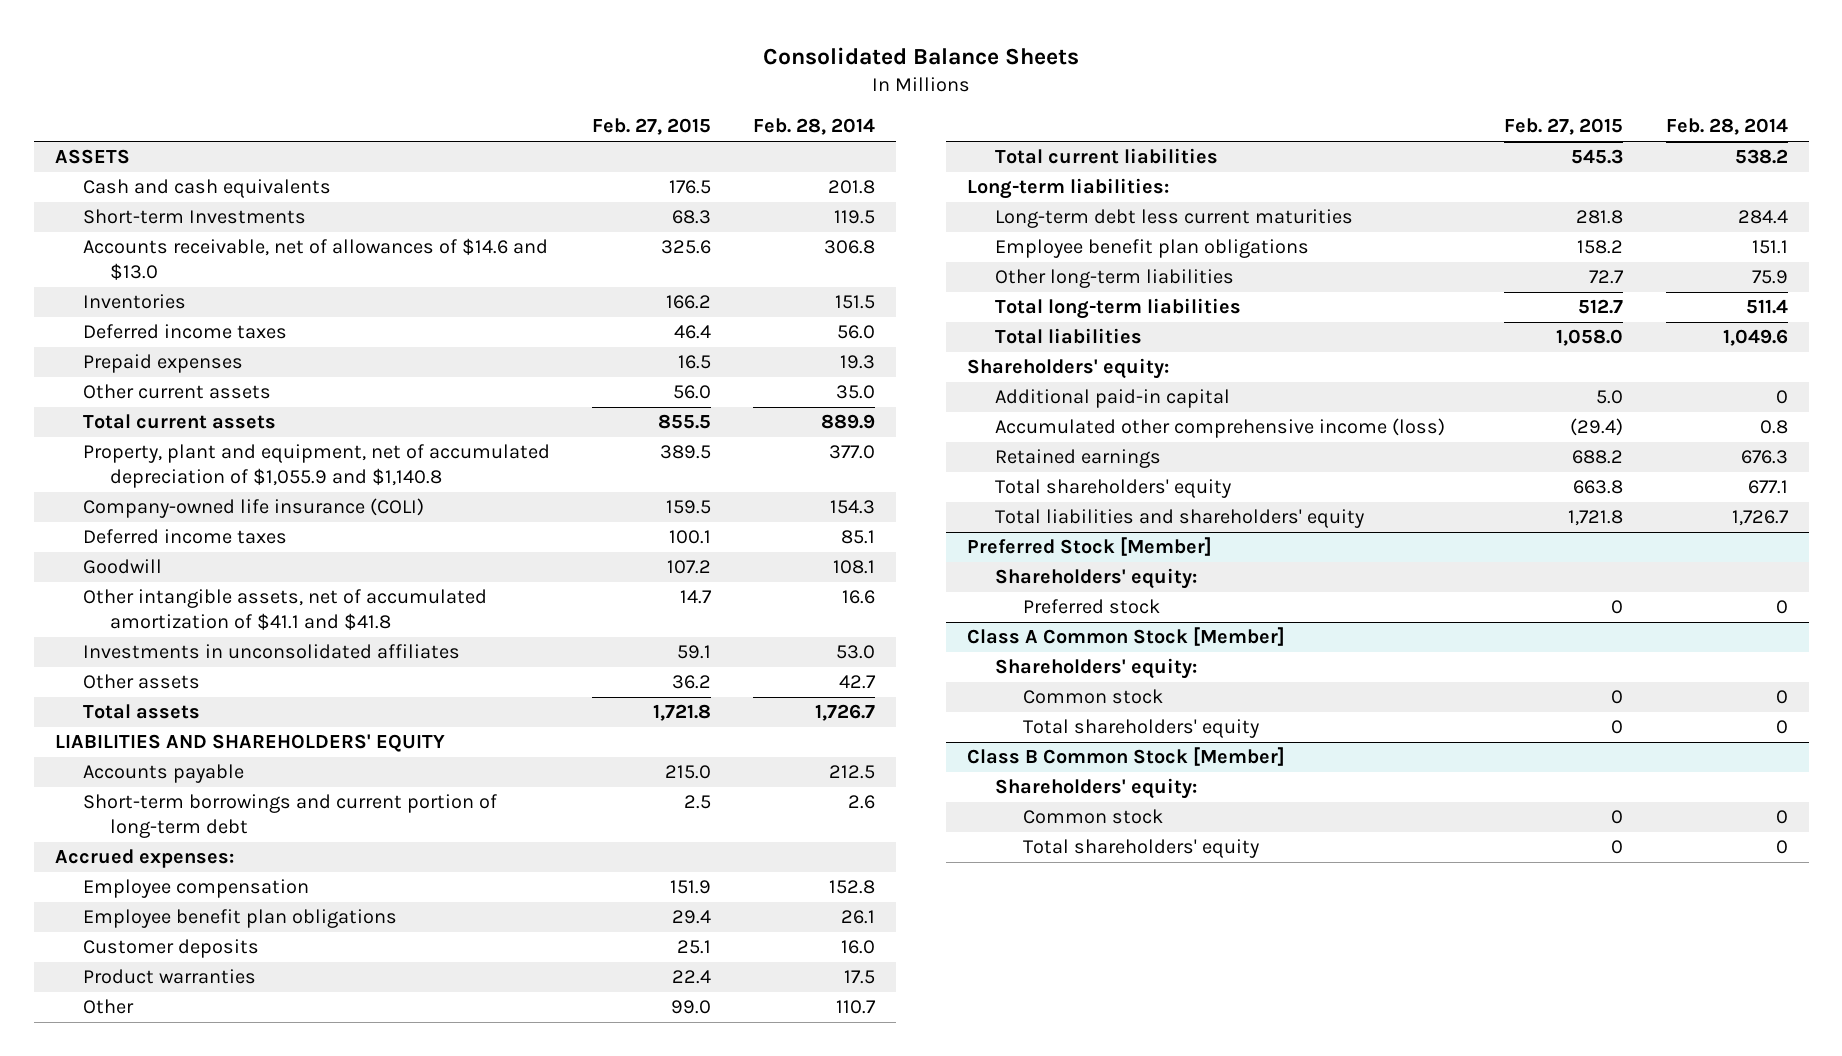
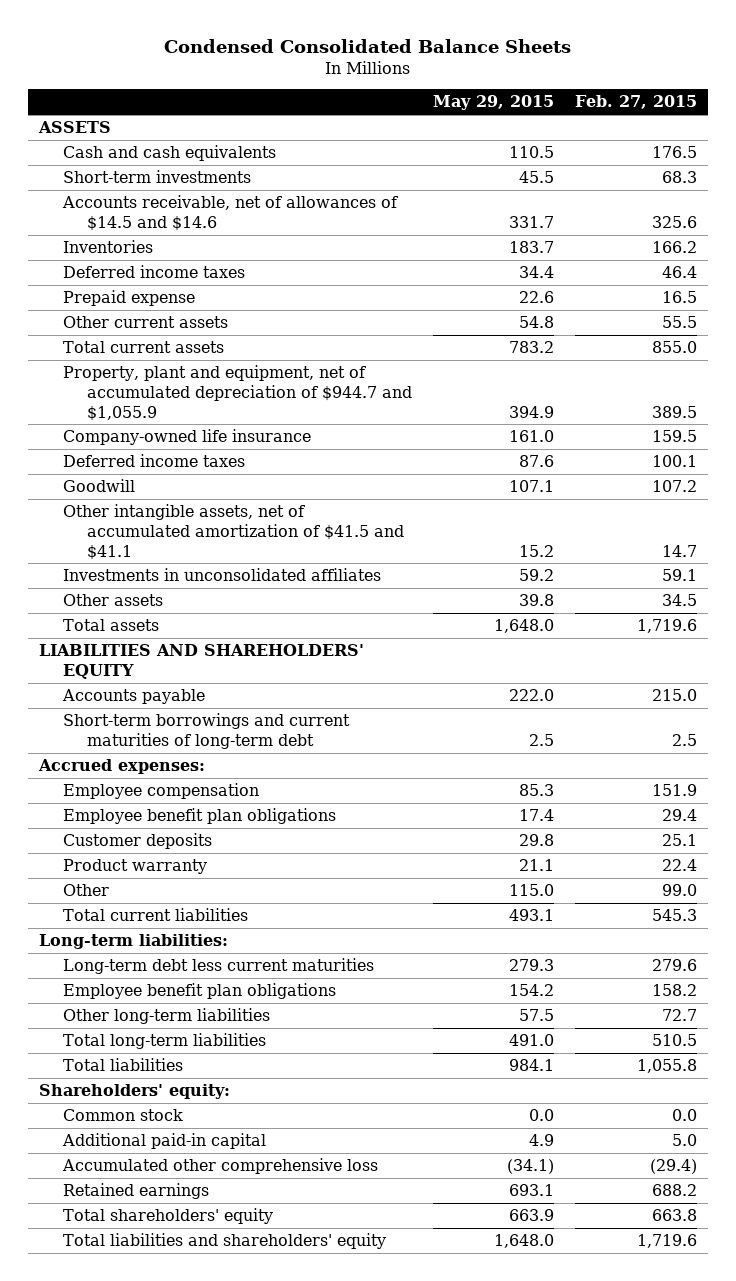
[763,47,1080,66] Consolidated Balance Sheets -> [164,38,572,53] Condensed Consolidated Balance Sheets
[753,118,876,136] Feb. 28, 2014 -> none
none -> [433,95,555,111] May 29, 2015
[82,209,306,225] Short-term Investments -> [62,170,251,184] Short-term investments
[82,238,548,281] Accounts receivable, net of allowances of $14.6 and $13.0 -> [61,195,398,231] Accounts receivable, net of allowances of $14.5 and $14.6
[82,354,243,374] Prepaid expenses -> [62,290,195,307] Prepaid expense
[672,385,711,400] 56.0 -> [662,316,698,329] 55.5
[657,414,711,430] 855.5 -> [652,341,698,354] 855.0
[82,444,550,489] Property, plant and equipment, net of accumulated depreciation of $1,055.9 and $1,140.8 -> [62,365,412,421] Property, plant and equipment, net of accumulated depreciation of $944.7 and $1,055.9
[82,498,424,519] Company-owned life insurance (COLI) -> [62,429,311,446] Company-owned life insurance
[82,589,487,631] Other intangible assets, net of accumulated amortization of $41.1 and $41.8 -> [62,504,404,560] Other intangible assets, net of accumulated amortization of $41.5 and $41.1
[671,675,711,690] 36.2 -> [662,594,698,607] 34.5
[652,704,711,722] 1,721.8 -> [637,619,698,634] 1,719.6
[82,794,497,839] Short-term borrowings and current portion of long-term debt -> [62,713,350,749] Short-term borrowings and current maturities of long-term debt
[82,969,256,985] Product warranties -> [62,859,207,875] Product warranty
[1576,210,1624,225] 281.8 -> [652,959,698,972] 279.6
[1578,299,1624,315] 512.7 -> [652,1034,698,1047] 510.5
[1556,329,1624,347] 1,058.0 -> [637,1059,698,1074] 1,055.8
none -> [62,1109,183,1122] Common stock
[994,418,1445,439] Accumulated other comprehensive income (loss) -> [61,1158,378,1175] Accumulated other comprehensive loss
[967,537,1213,557] Preferred Stock [Member] -> none
[994,568,1197,590] Shareholders' equity: -> none
[1022,599,1160,615] Preferred stock -> none
[967,627,1286,647] Class A Common Stock [Member] -> none
[994,658,1197,680] Shareholders' equity: -> none
[1022,689,1163,705] Common stock -> none
[1022,719,1259,739] Total shareholders' equity -> none
[967,747,1286,767] Class B Common Stock [Member] -> none
[994,778,1197,800] Shareholders' equity: -> none
[1022,809,1163,825] Common stock -> none
[1022,839,1259,859] Total shareholders' equity -> none
[1568,510,1624,527] 1,721.8 -> [637,1234,698,1249] 1,719.6

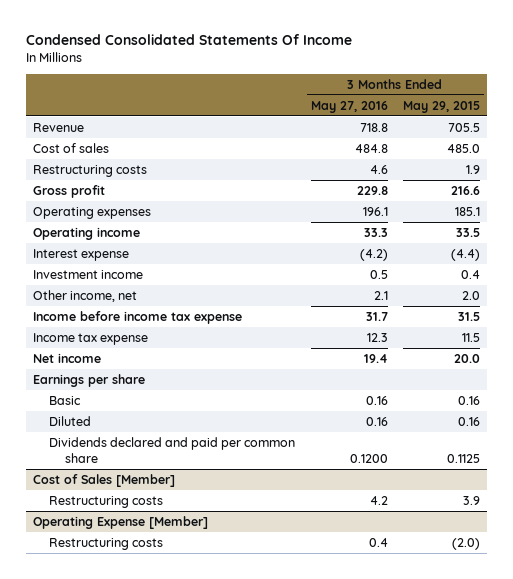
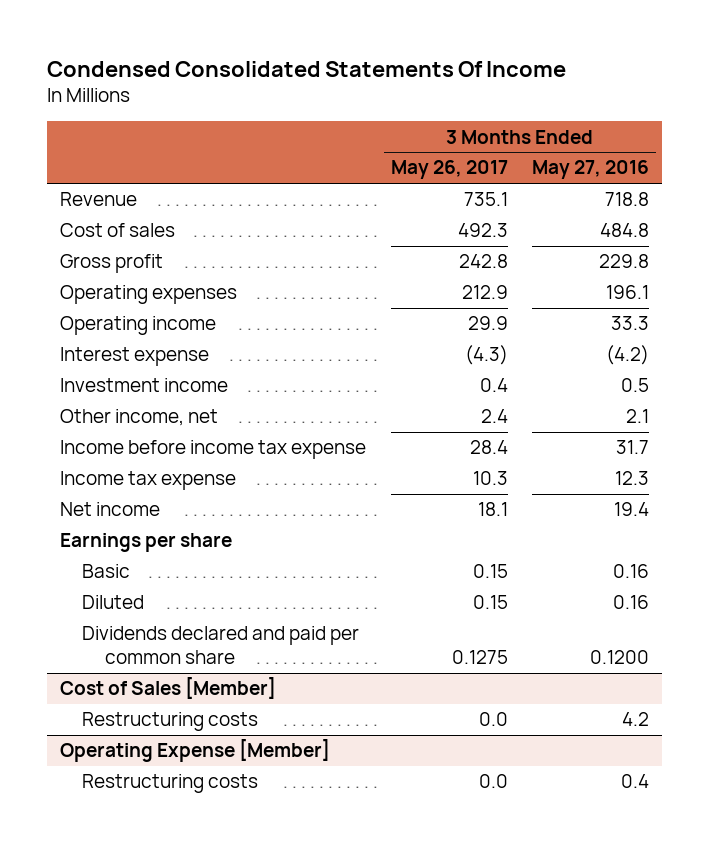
[402,100,480,113] May 29, 2015 -> none
none -> [390,160,508,180] May 26, 2017
[33,164,148,177] Restructuring costs -> none

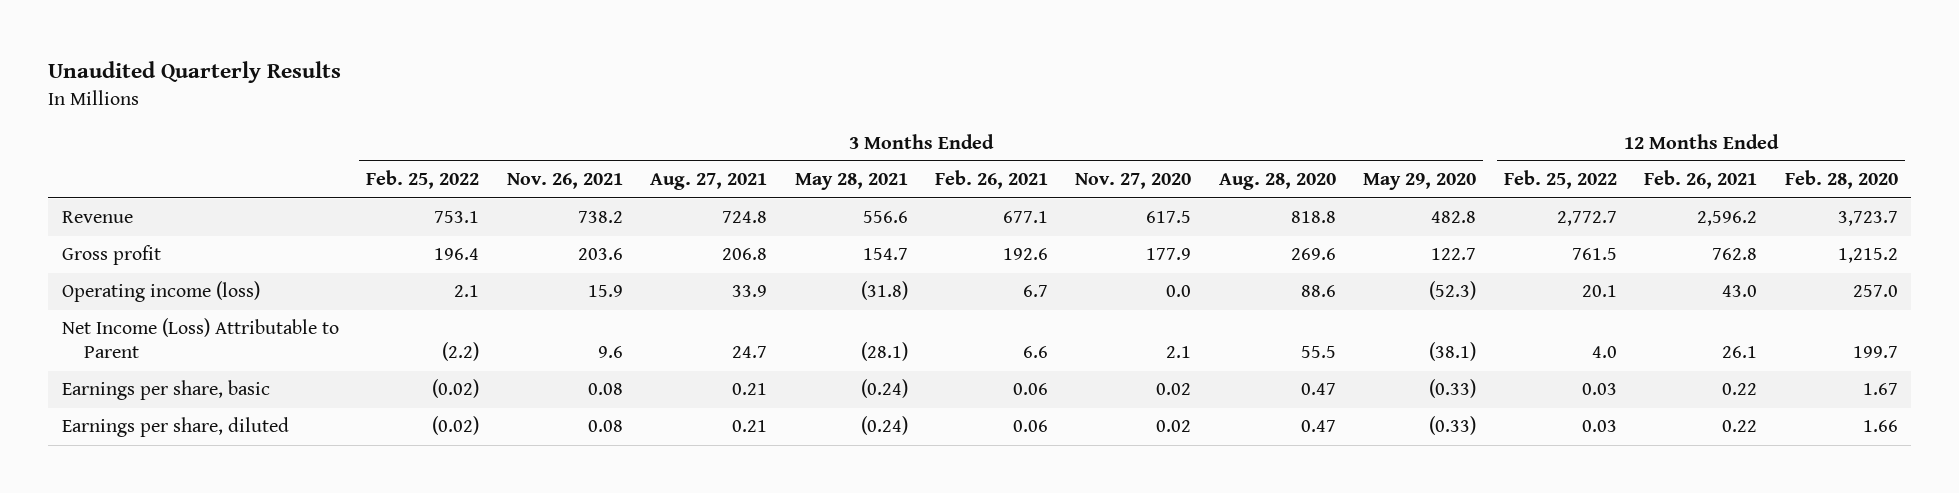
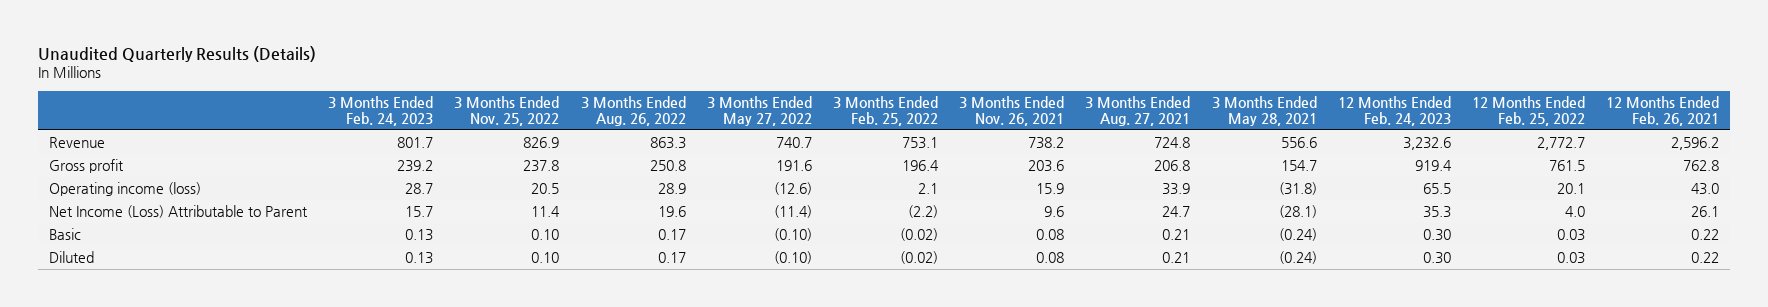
[48,61,342,84] Unaudited Quarterly Results -> [38,46,317,63] Unaudited Quarterly Results (Details)
[934,170,1048,190] Feb. 26, 2021 -> none
[1075,173,1192,190] Nov. 27, 2020 -> none
[1218,173,1336,191] Aug. 28, 2020 -> none
[1363,173,1477,191] May 29, 2020 -> none
[1784,170,1898,190] Feb. 28, 2020 -> none
none -> [328,95,434,127] 3 Months Ended Feb. 24, 2023
none -> [454,95,560,127] 3 Months Ended Nov. 25, 2022
none -> [580,95,686,127] 3 Months Ended Aug. 26, 2022
none -> [706,95,812,127] 3 Months Ended May 27, 2022
none -> [1337,95,1451,127] 12 Months Ended Feb. 24, 2023
[61,380,270,401] Earnings per share, basic -> [48,228,81,241] Basic
[61,417,289,438] Earnings per share, diluted -> [48,251,94,264] Diluted

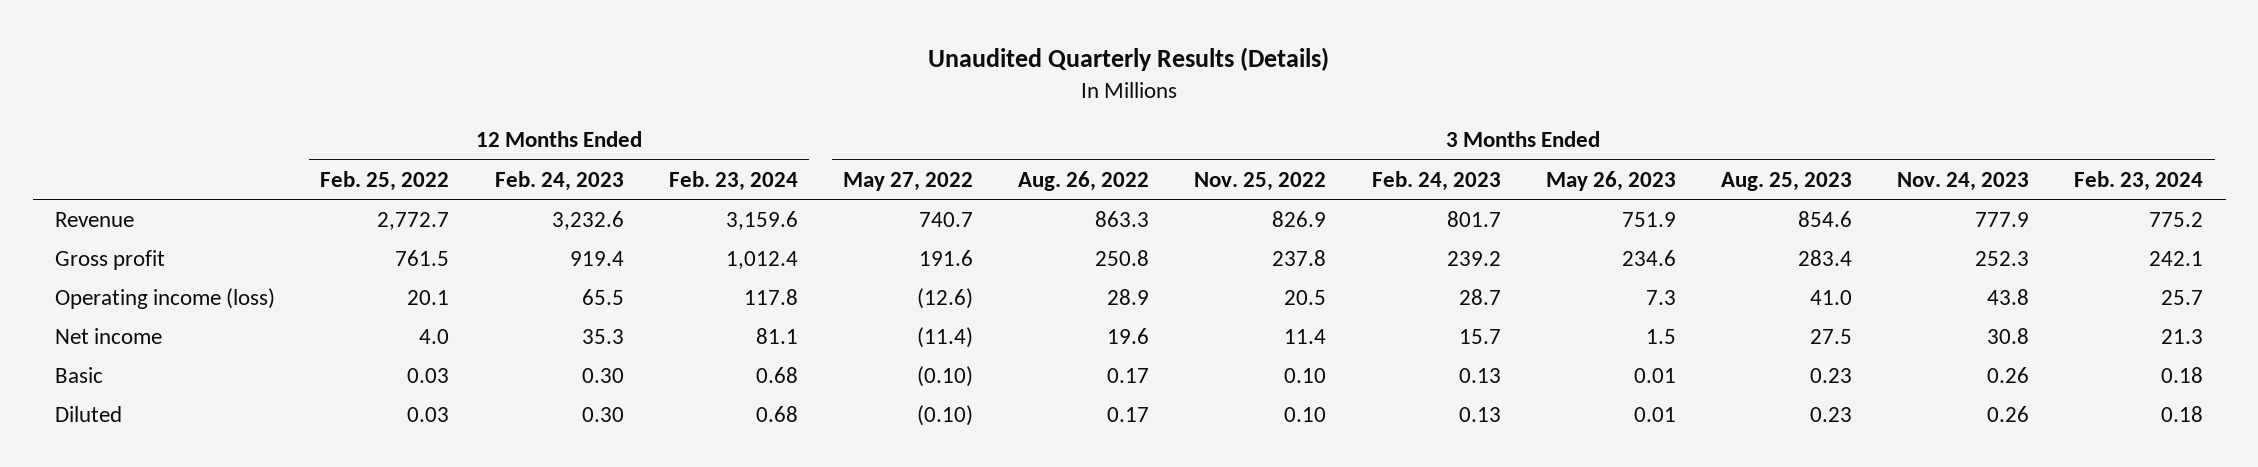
[832,95,938,127] 3 Months Ended Feb. 25, 2022 -> none
[959,95,1065,127] 3 Months Ended Nov. 26, 2021 -> none
[1085,95,1191,127] 3 Months Ended Aug. 27, 2021 -> none
[1211,95,1317,127] 3 Months Ended May 28, 2021 -> none
[1606,95,1720,127] 12 Months Ended Feb. 26, 2021 -> none
none -> [668,170,798,191] Feb. 23, 2024
none -> [1545,170,1676,191] May 26, 2023
none -> [1720,171,1852,191] Aug. 25, 2023
none -> [1897,171,2030,191] Nov. 24, 2023
none -> [2074,170,2204,191] Feb. 23, 2024
[48,205,308,219] Net Income (Loss) Attributable to Parent -> [55,328,163,345] Net income

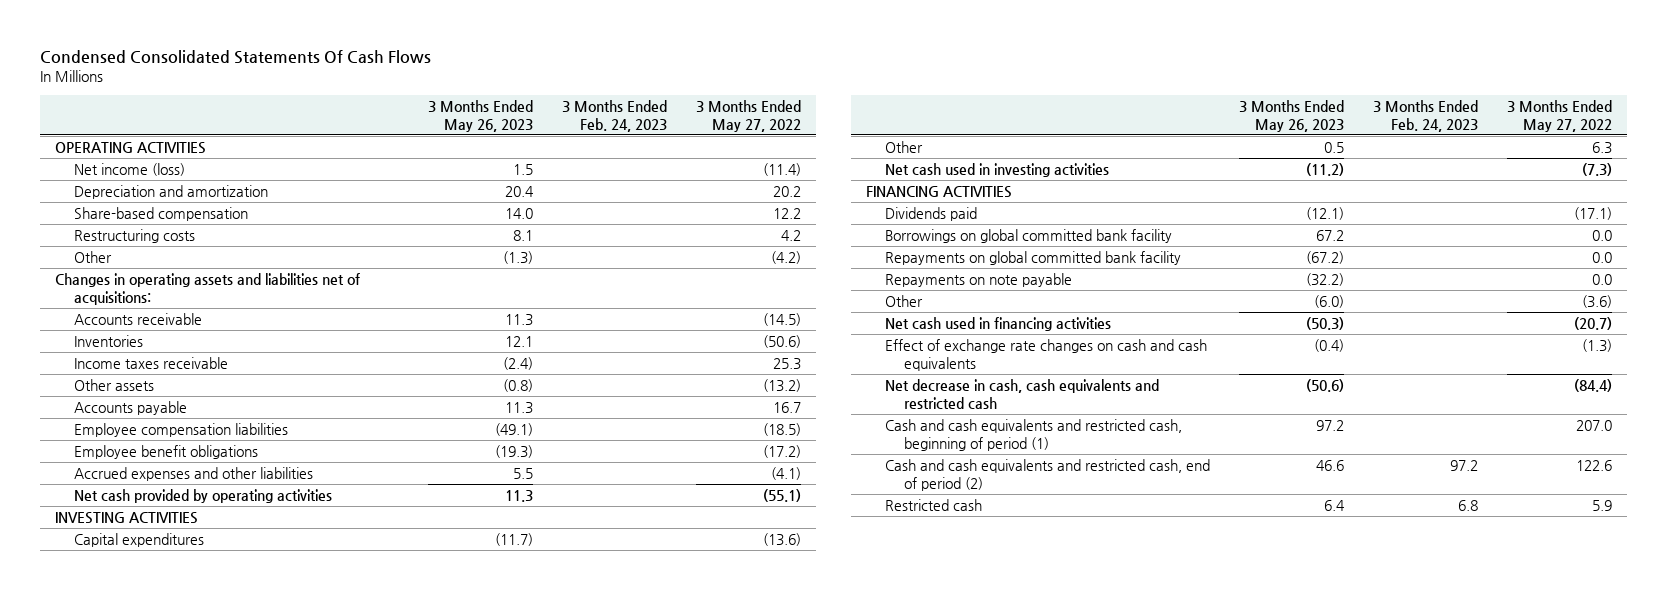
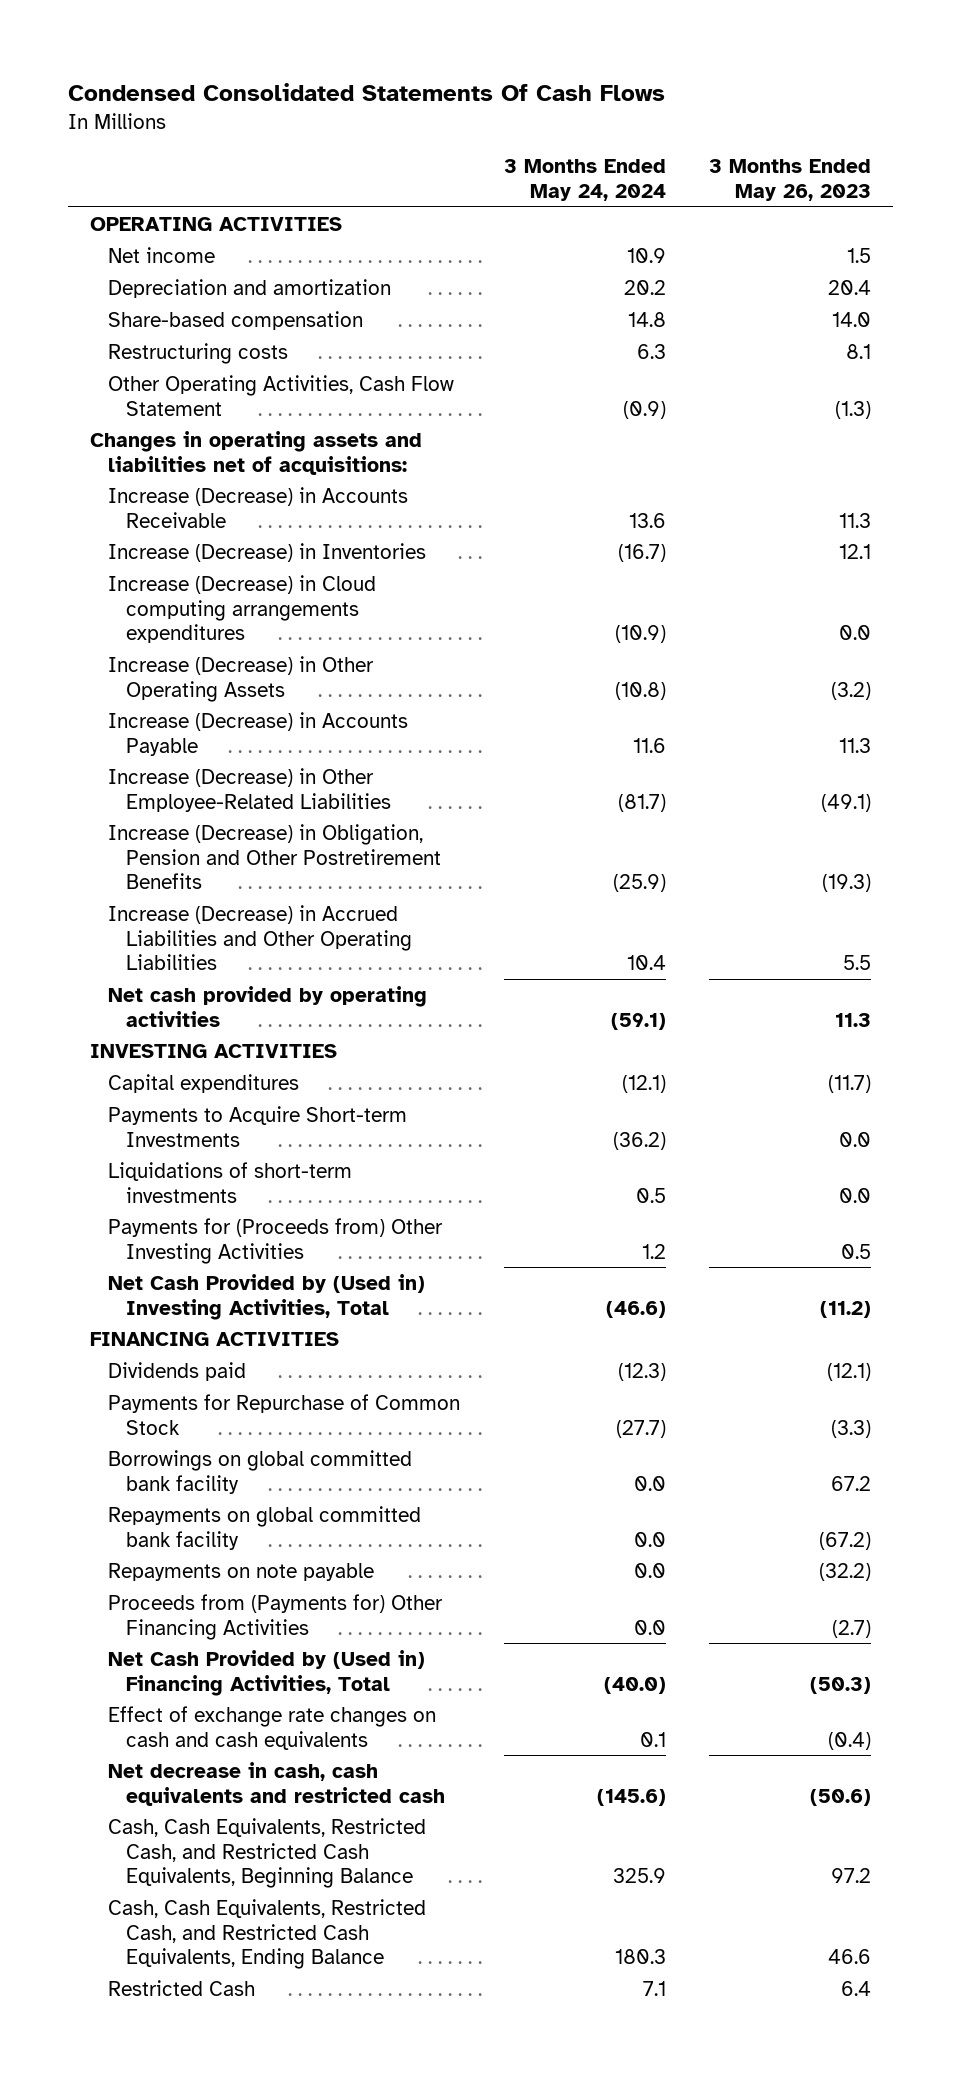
[562,100,668,132] 3 Months Ended Feb. 24, 2023 -> none
[696,100,802,132] 3 Months Ended May 27, 2022 -> none
none -> [503,159,666,201] 3 Months Ended May 24, 2024
[74,162,186,176] Net income (loss) -> [108,247,216,264] Net income
[74,250,113,263] Other -> [108,375,455,416] Other Operating Activities, Cash Flow Statement
[74,356,229,369] Income taxes receivable -> none
[74,312,203,325] Accounts receivable -> [108,487,409,528] Increase (Decrease) in Accounts Receivable
[74,334,144,347] Inventories -> [108,543,427,563] Increase (Decrease) in Inventories
none -> [108,575,377,644] Increase (Decrease) in Cloud computing arrangements expenditures
[74,378,155,391] Other assets -> [108,656,375,702] Increase (Decrease) in Other Operating Assets
[503,378,534,392] (0.8) -> [831,681,872,700] (3.2)
[74,400,188,415] Accounts payable -> [108,712,409,756] Increase (Decrease) in Accounts Payable
[74,422,289,437] Employee compensation liabilities -> [108,768,392,812] Increase (Decrease) in Other Employee-Related Liabilities
[74,444,259,459] Employee benefit obligations -> [108,824,442,890] Increase (Decrease) in Obligation, Pension and Other Postretirement Benefits
[74,466,314,481] Accrued expenses and other liabilities -> [108,905,413,971] Increase (Decrease) in Accrued Liabilities and Other Operating Liabilities
none -> [108,1106,408,1147] Payments to Acquire Short-term Investments
none -> [108,1162,353,1203] Liquidations of short-term investments
[884,140,923,153] Other -> [108,1218,444,1264] Payments for (Proceeds from) Other Investing Activities
[884,162,1109,177] Net cash used in investing activities -> [108,1274,426,1320] Net Cash Provided by (Used in) Investing Activities, Total
none -> [108,1394,461,1435] Payments for Repurchase of Common Stock
[884,294,923,307] Other -> none
none -> [108,1594,444,1640] Proceeds from (Payments for) Other Financing Activities
[884,316,1111,331] Net cash used in financing activities -> [108,1650,426,1696] Net Cash Provided by (Used in) Financing Activities, Total
[884,418,1182,451] Cash and cash equivalents and restricted cash, beginning of period (1) -> [108,1818,427,1889] Cash, Cash Equivalents, Restricted Cash, and Restricted Cash Equivalents, Beginning Balance
[884,458,1210,491] Cash and cash equivalents and restricted cash, end of period (2) -> [108,1899,427,1970] Cash, Cash Equivalents, Restricted Cash, and Restricted Cash Equivalents, Ending Balance
[884,498,982,511] Restricted cash -> [108,1980,256,1997] Restricted Cash

